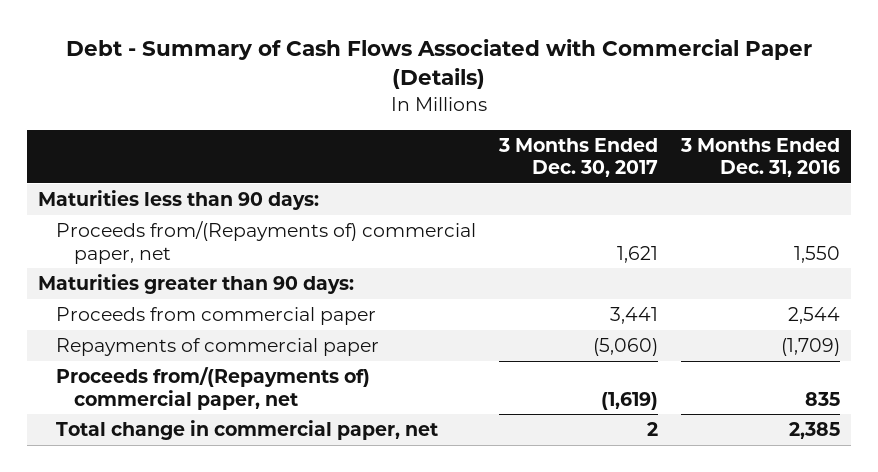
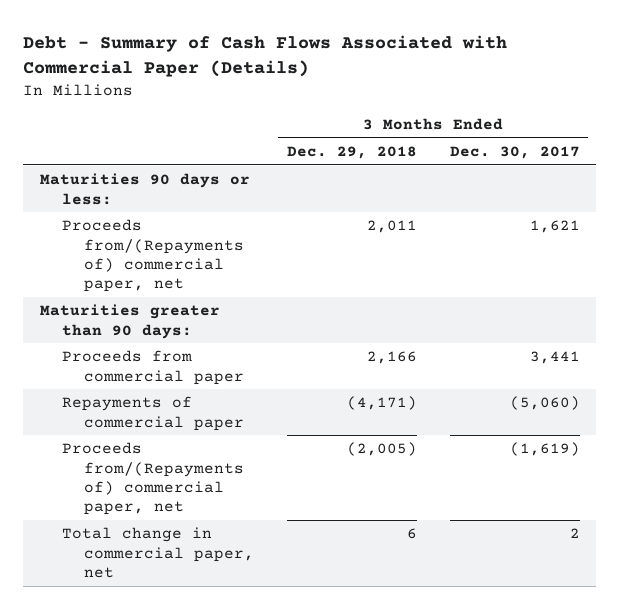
[679,137,840,178] 3 Months Ended Dec. 31, 2016 -> none
none -> [286,145,417,159] Dec. 29, 2018
[38,189,320,210] Maturities less than 90 days: -> [39,173,250,205] Maturities 90 days or less:

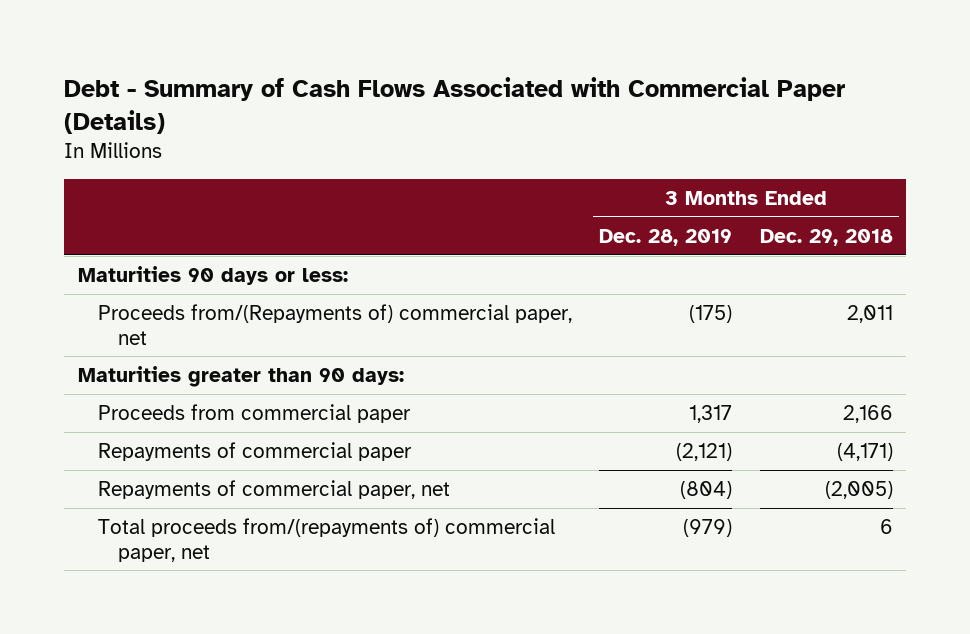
[449,145,580,159] Dec. 30, 2017 -> none
none -> [599,228,733,246] Dec. 28, 2019
[61,442,244,516] Proceeds from/(Repayments of) commercial paper, net -> [98,479,451,499] Repayments of commercial paper, net
[61,527,254,578] Total change in commercial paper, net -> [98,517,556,562] Total proceeds from/(repayments of) commercial paper, net

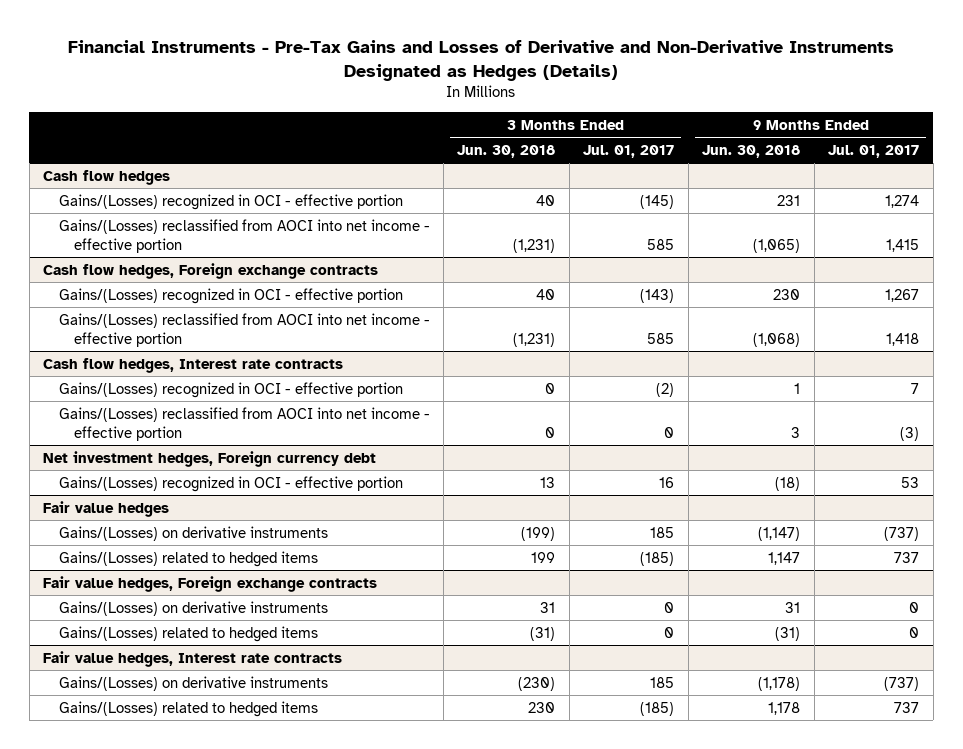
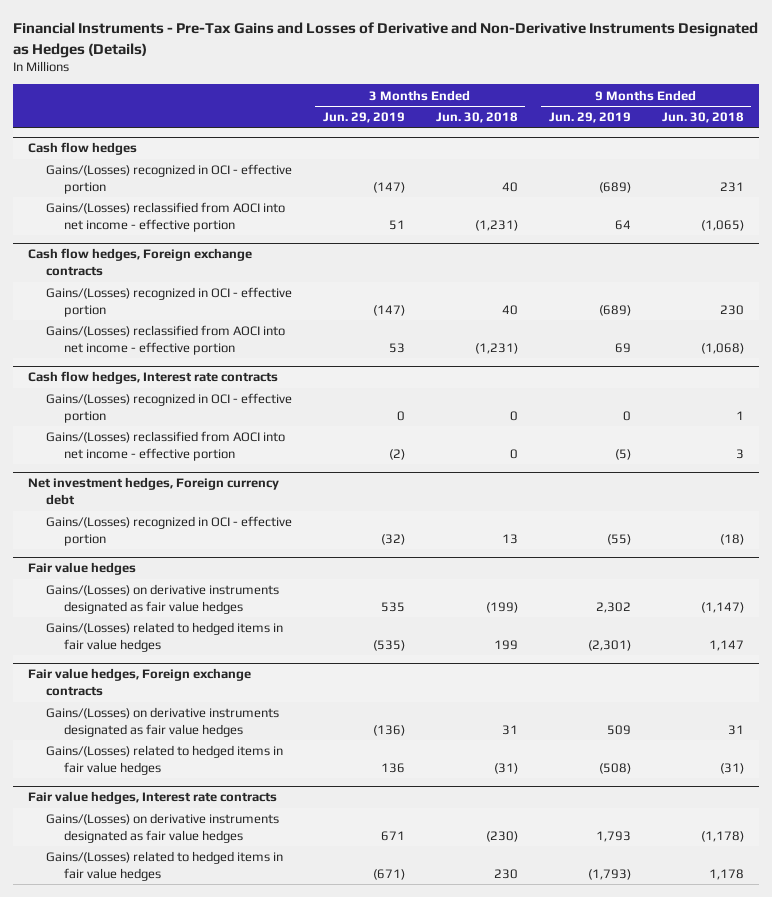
[583,144,675,158] Jul. 01, 2017 -> none
[828,144,920,158] Jul. 01, 2017 -> none
none -> [322,112,405,124] Jun. 29, 2019
none -> [548,112,631,124] Jun. 29, 2019
[58,525,328,541] Gains/(Losses) on derivative instruments -> [45,584,279,614] Gains/(Losses) on derivative instruments designated as fair value hedges
[58,550,318,567] Gains/(Losses) related to hedged items -> [45,622,283,652] Gains/(Losses) related to hedged items in fair value hedges
[58,600,328,616] Gains/(Losses) on derivative instruments -> [45,707,279,737] Gains/(Losses) on derivative instruments designated as fair value hedges
[58,625,318,642] Gains/(Losses) related to hedged items -> [45,745,283,775] Gains/(Losses) related to hedged items in fair value hedges
[58,675,328,691] Gains/(Losses) on derivative instruments -> [45,813,279,843] Gains/(Losses) on derivative instruments designated as fair value hedges
[58,700,318,717] Gains/(Losses) related to hedged items -> [45,851,283,881] Gains/(Losses) related to hedged items in fair value hedges

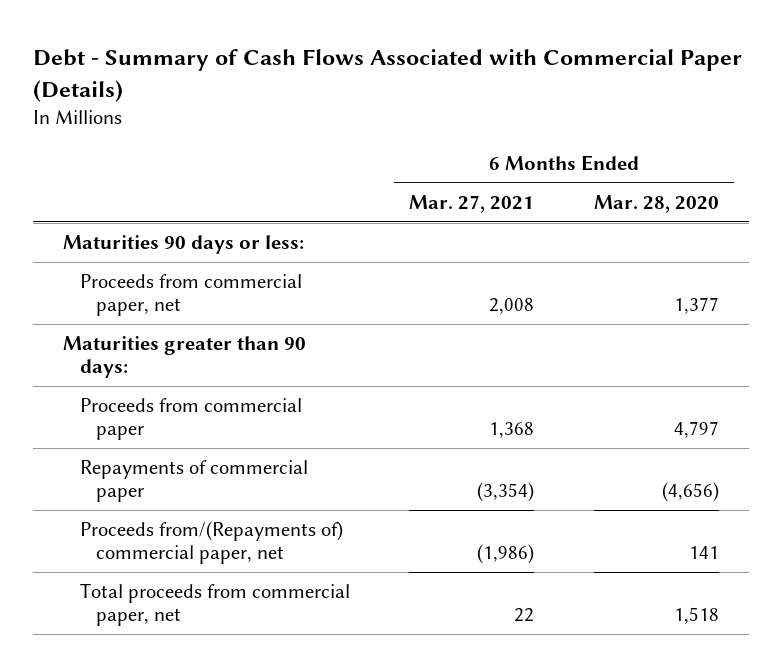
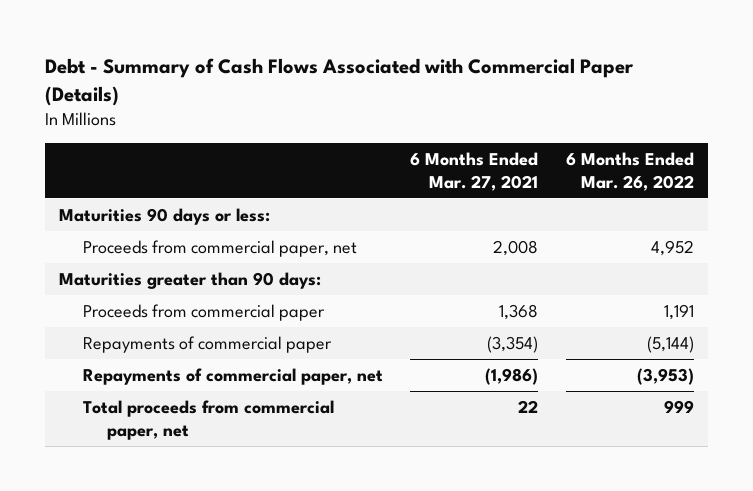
[594,194,720,213] Mar. 28, 2020 -> none
none -> [565,152,694,191] 6 Months Ended Mar. 26, 2022
[79,520,343,565] Proceeds from/(Repayments of) commercial paper, net -> [82,368,383,386] Repayments of commercial paper, net

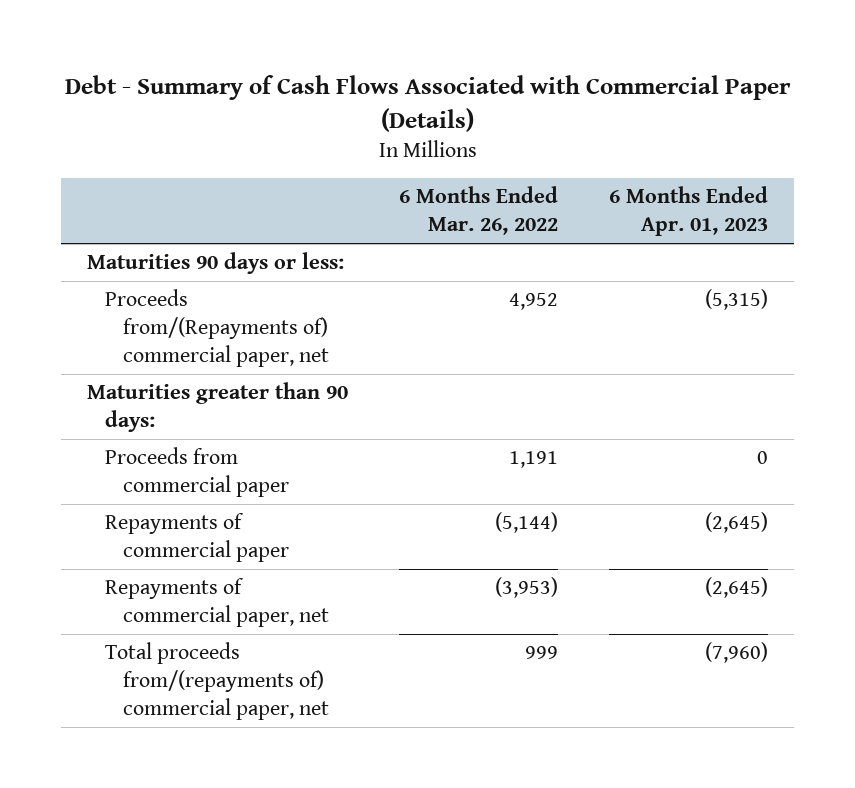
[410,152,539,191] 6 Months Ended Mar. 27, 2021 -> none
none -> [609,186,769,237] 6 Months Ended Apr. 01, 2023
[82,240,357,258] Proceeds from commercial paper, net -> [104,289,329,367] Proceeds from/(Repayments of) commercial paper, net
[82,400,334,440] Total proceeds from commercial paper, net -> [104,642,329,720] Total proceeds from/(repayments of) commercial paper, net

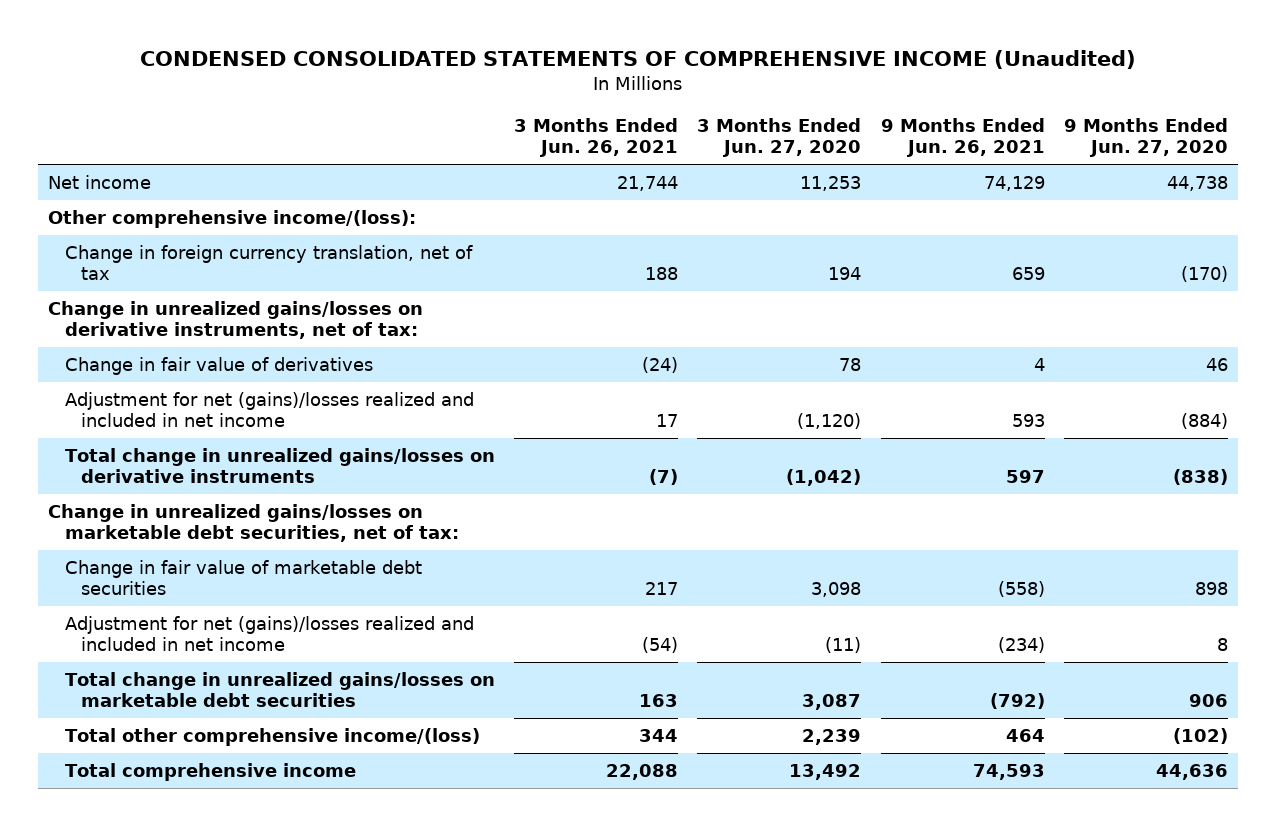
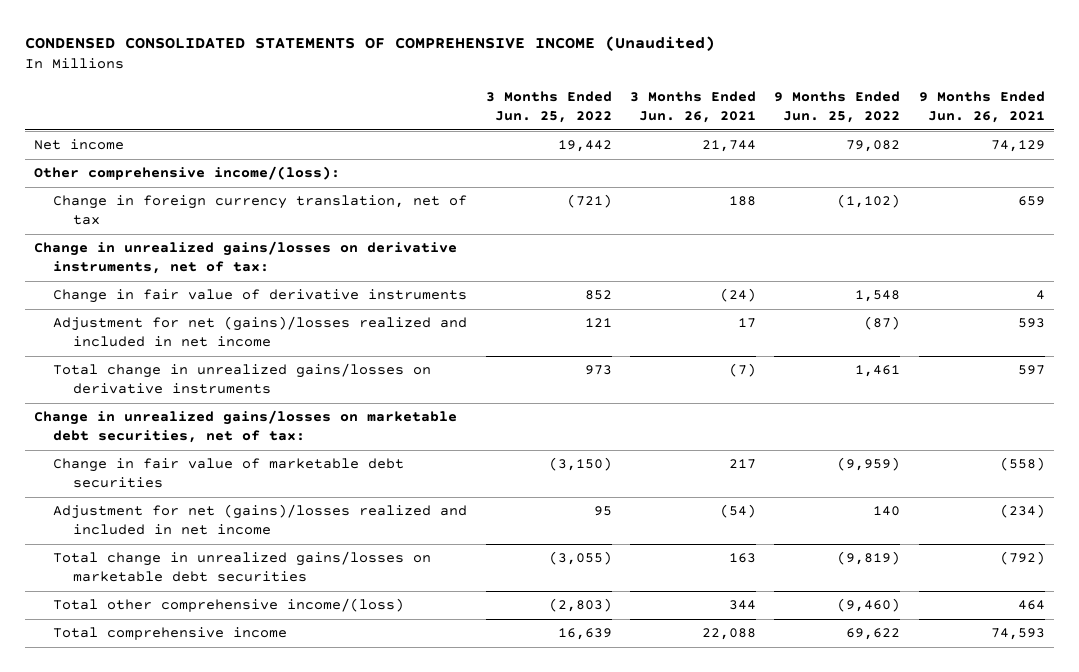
[697,117,862,157] 3 Months Ended Jun. 27, 2020 -> none
[1064,117,1229,157] 9 Months Ended Jun. 27, 2020 -> none
none -> [485,91,612,124] 3 Months Ended Jun. 25, 2022
none -> [774,91,901,124] 9 Months Ended Jun. 25, 2022
[64,357,373,376] Change in fair value of derivatives -> [53,289,468,304] Change in fair value of derivative instruments

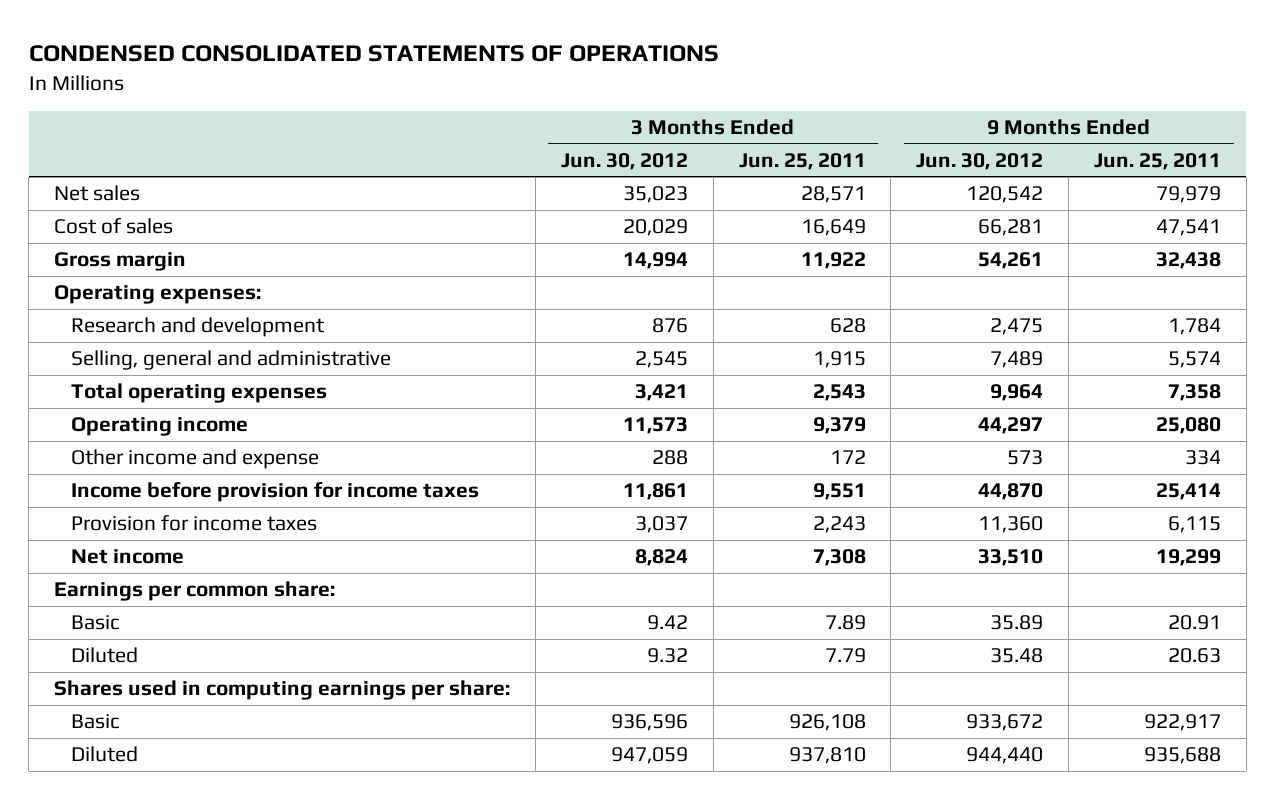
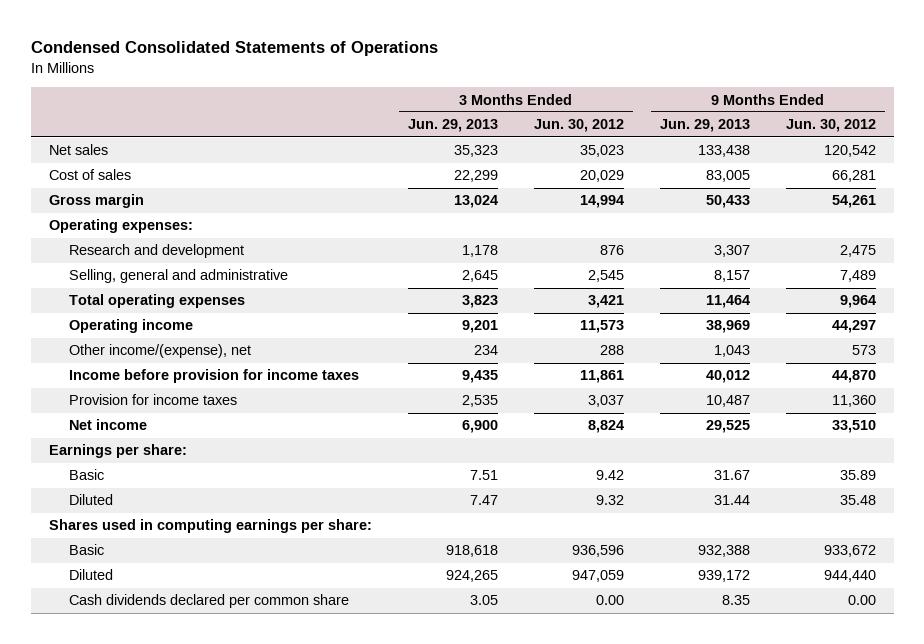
[28,45,719,63] CONDENSED CONSOLIDATED STATEMENTS OF OPERATIONS -> [30,41,438,57] Condensed Consolidated Statements of Operations
[738,152,866,170] Jun. 25, 2011 -> none
[1094,152,1222,170] Jun. 25, 2011 -> none
none -> [407,119,498,133] Jun. 29, 2013
none -> [659,119,750,133] Jun. 29, 2013
[70,449,319,470] Other income and expense -> [69,344,252,359] Other income/(expense), net
[54,581,336,602] Earnings per common share: -> [48,444,187,459] Earnings per share:
none -> [69,594,350,609] Cash dividends declared per common share

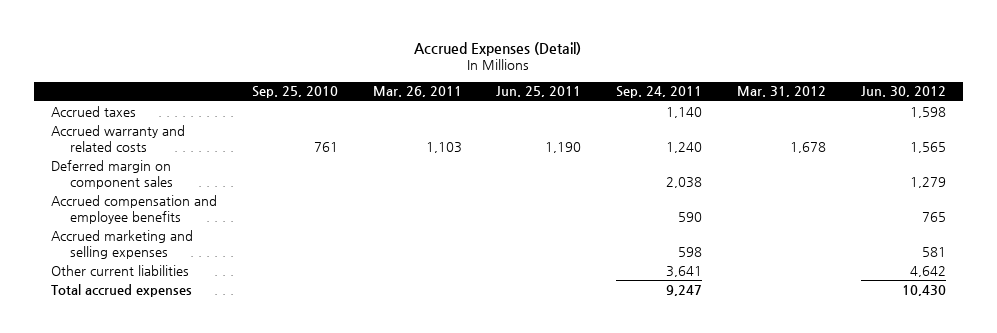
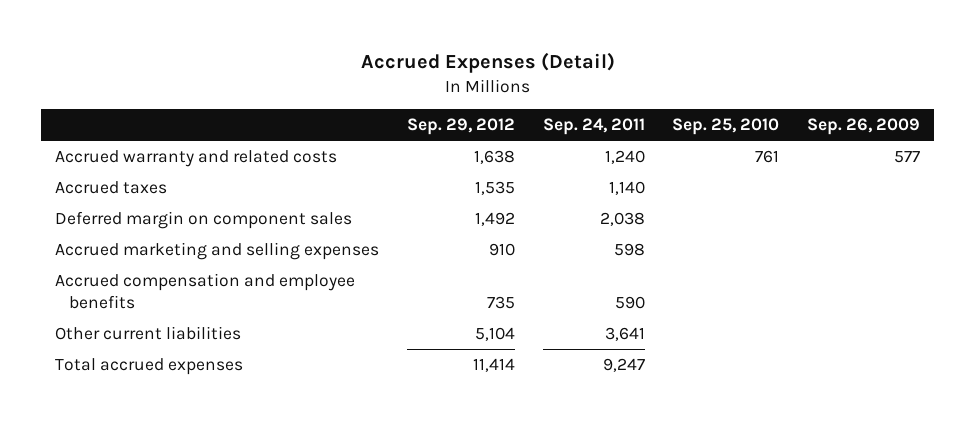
[372,86,462,98] Mar. 26, 2011 -> none
[496,86,582,98] Jun. 25, 2011 -> none
[737,86,827,98] Mar. 31, 2012 -> none
[860,86,946,98] Jun. 30, 2012 -> none
none -> [406,118,515,136] Sep. 29, 2012
none -> [807,118,921,136] Sep. 26, 2009
[51,105,137,117] Accrued taxes -> [54,181,167,195] Accrued taxes
[51,194,218,224] Accrued compensation and employee benefits -> [54,273,355,310] Accrued compensation and employee benefits

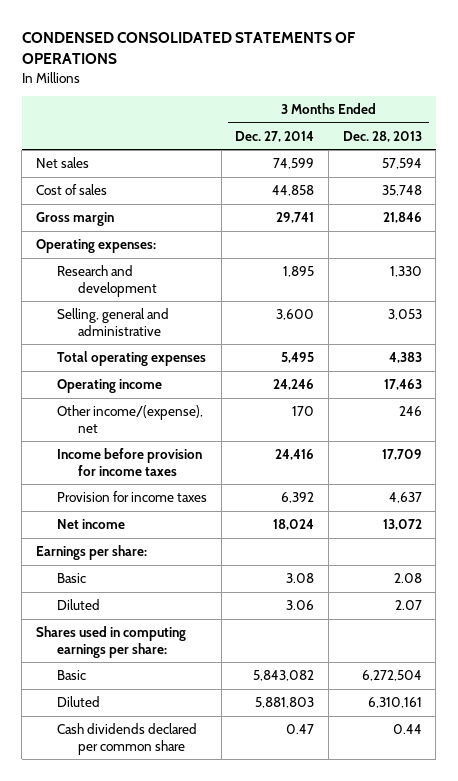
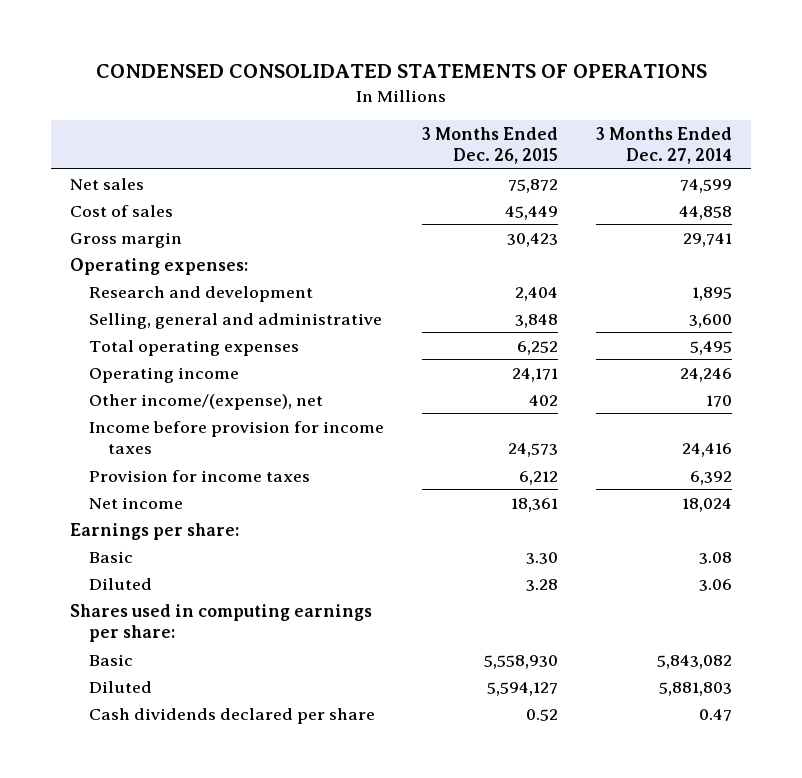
[342,130,422,142] Dec. 28, 2013 -> none
none -> [421,126,558,165] 3 Months Ended Dec. 26, 2015
[57,723,198,755] Cash dividends declared per common share -> [88,707,375,724] Cash dividends declared per share

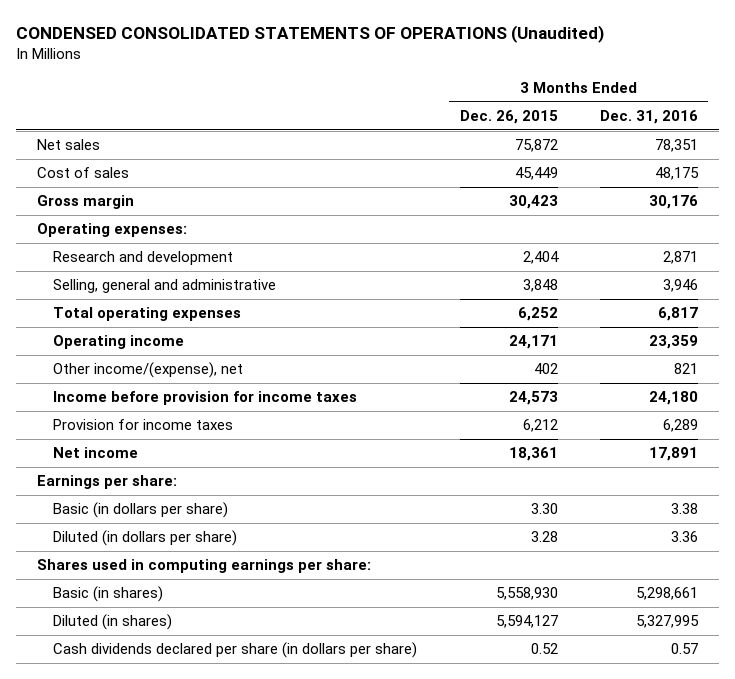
[95,64,707,79] CONDENSED CONSOLIDATED STATEMENTS OF OPERATIONS -> [16,25,605,44] CONDENSED CONSOLIDATED STATEMENTS OF OPERATIONS (Unaudited)
[595,126,732,165] 3 Months Ended Dec. 27, 2014 -> none
none -> [599,110,698,125] Dec. 31, 2016
[88,550,133,563] Basic -> [53,502,229,519] Basic (in dollars per share)
[88,577,152,590] Diluted -> [53,530,238,547] Diluted (in dollars per share)
[88,653,133,666] Basic -> [53,586,164,603] Basic (in shares)
[88,680,152,693] Diluted -> [53,614,173,631] Diluted (in shares)
[88,707,375,724] Cash dividends declared per share -> [53,642,418,659] Cash dividends declared per share (in dollars per share)

